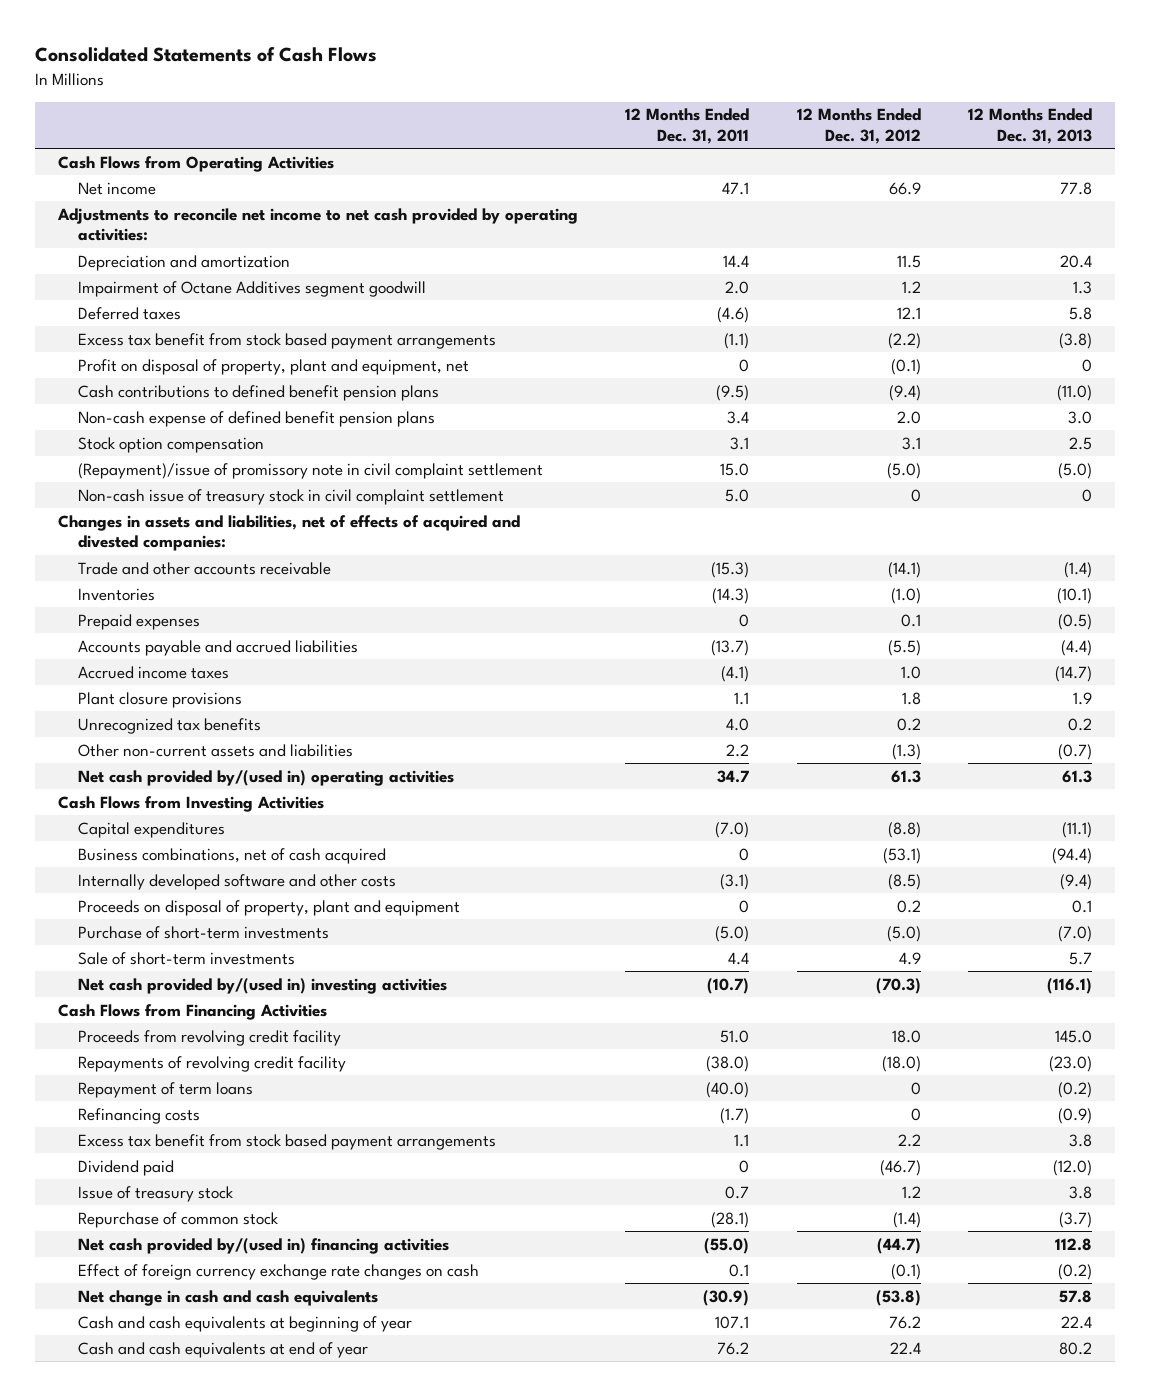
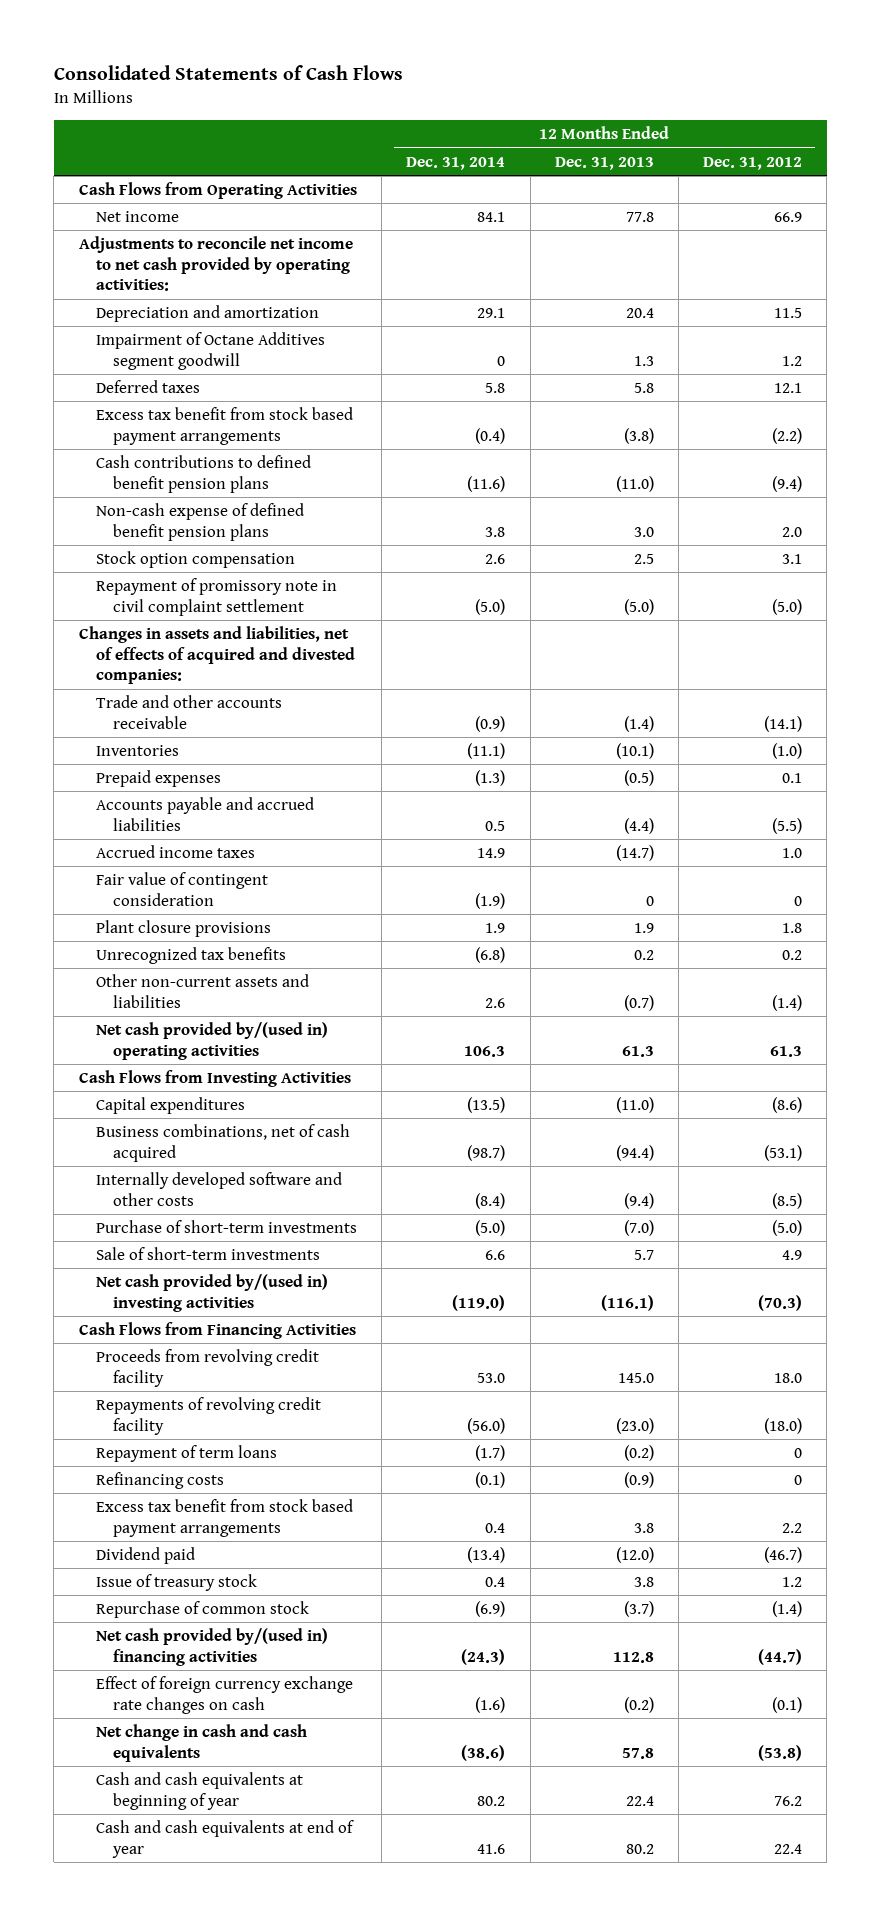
[625,108,750,145] 12 Months Ended Dec. 31, 2011 -> none
none -> [406,156,506,170] Dec. 31, 2014
[78,358,470,375] Profit on disposal of property, plant and equipment, net -> none
[78,488,505,505] Non-cash issue of treasury stock in civil complaint settlement -> none
[78,462,544,479] (Repayment)/issue of promissory note in civil complaint settlement -> [95,578,337,616] Repayment of promissory note in civil complaint settlement
none -> [95,872,268,906] Fair value of contingent consideration
[891,743,921,760] (1.3) -> [772,994,803,1011] (1.4)
[887,821,921,838] (8.8) -> [772,1097,803,1114] (8.6)
[1061,821,1092,838] (11.1) -> [615,1097,654,1114] (11.0)
[78,899,461,916] Proceeds on disposal of property, plant and equipment -> none

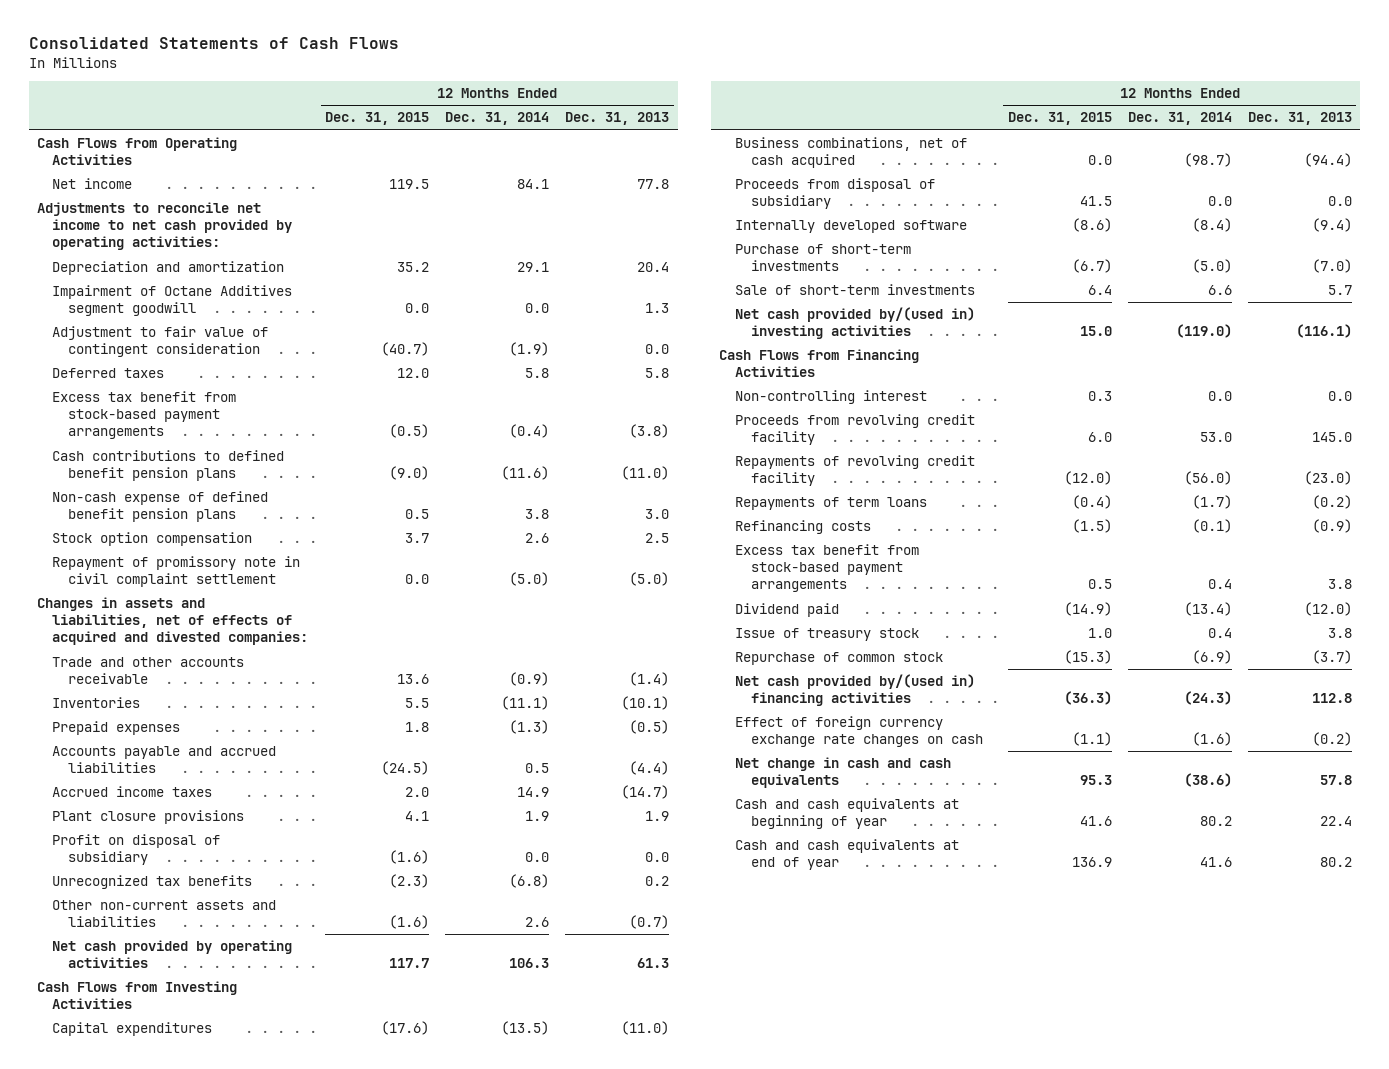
[703,156,803,170] Dec. 31, 2012 -> none
none -> [324,112,429,126] Dec. 31, 2015
[497,355,506,366] 0 -> [525,303,550,314] 0.0
none -> [52,326,269,358] Adjustment to fair value of contingent consideration
[95,407,353,445] Excess tax benefit from stock based payment arrangements -> [52,391,237,440] Excess tax benefit from stock-based payment arrangements
[95,872,268,906] Fair value of contingent consideration -> none
none -> [52,834,221,866] Profit on disposal of subsidiary
[95,1022,328,1060] Net cash provided by/(used in) operating activities -> [52,940,293,969] Net cash provided by operating activities
none -> [735,178,936,210] Proceeds from disposal of subsidiary
[95,1172,342,1206] Internally developed software and other costs -> [735,220,968,234] Internally developed software
none -> [735,390,928,405] Non-controlling interest
[95,1445,277,1463] Repayment of term loans -> [735,497,928,511] Repayments of term loans
[95,1499,353,1537] Excess tax benefit from stock based payment arrangements -> [735,544,920,593] Excess tax benefit from stock-based payment arrangements

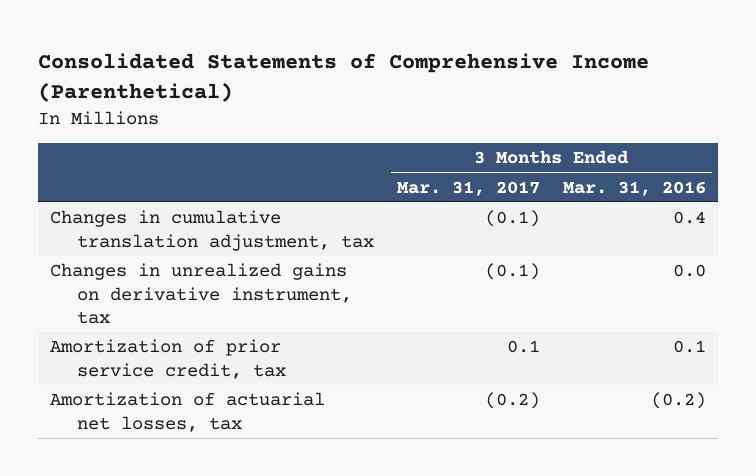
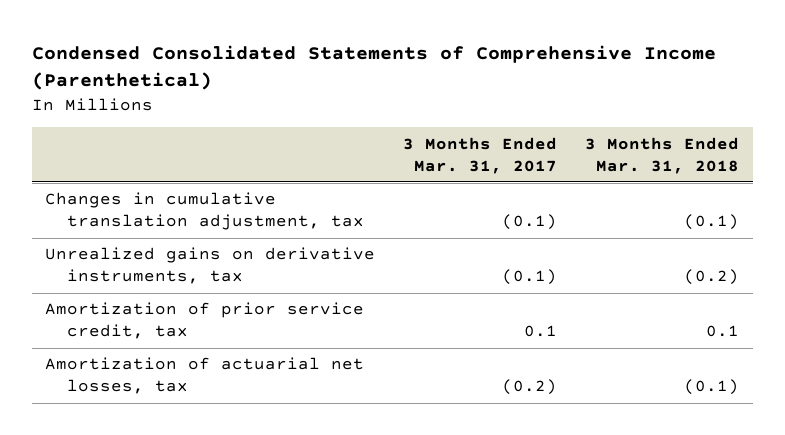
[38,52,650,102] Consolidated Statements of Comprehensive Income (Parenthetical) -> [31,44,716,90] Condensed Consolidated Statements of Comprehensive Income (Parenthetical)
[562,180,706,196] Mar. 31, 2016 -> none
none -> [585,136,740,174] 3 Months Ended Mar. 31, 2018
[49,263,352,325] Changes in unrealized gains on derivative instrument, tax -> [45,247,376,285] Unrealized gains on derivative instruments, tax

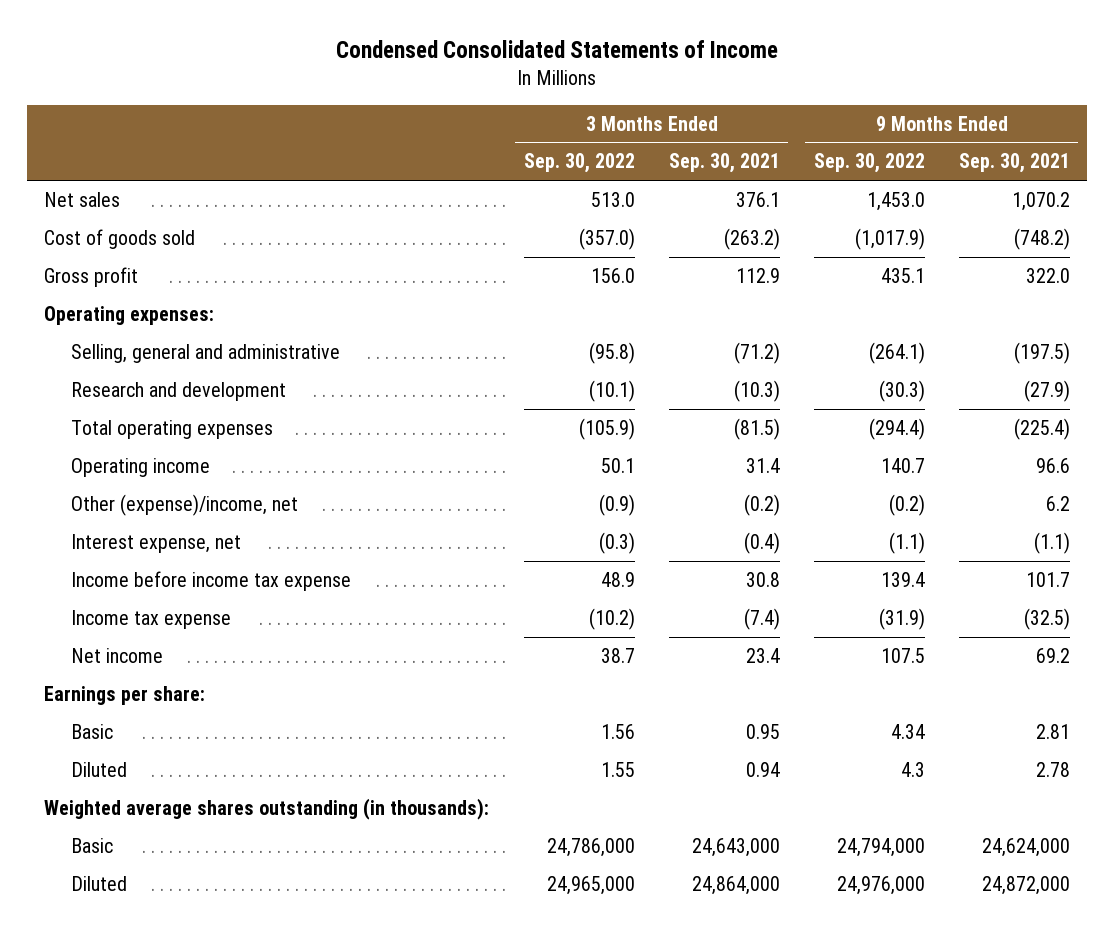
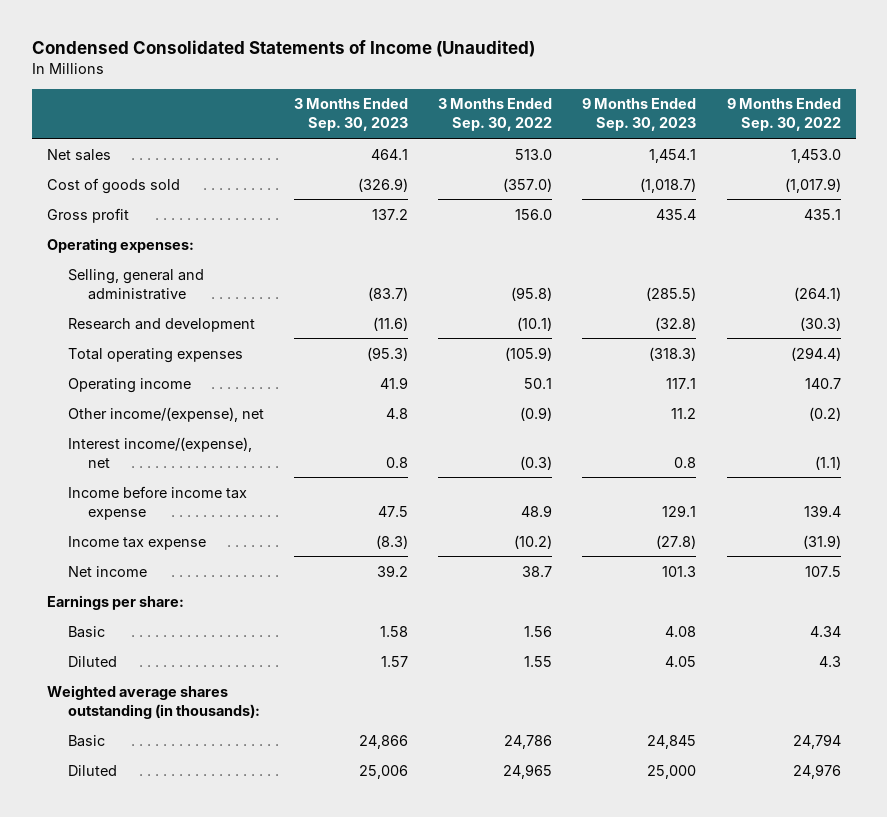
[336,40,779,59] Condensed Consolidated Statements of Income -> [31,40,535,58] Condensed Consolidated Statements of Income (Unaudited)
[668,153,780,174] Sep. 30, 2021 -> none
[958,153,1070,174] Sep. 30, 2021 -> none
none -> [293,98,408,132] 3 Months Ended Sep. 30, 2023
none -> [582,98,697,132] 9 Months Ended Sep. 30, 2023
[70,493,298,516] Other (expense)/income, net -> [67,406,264,422] Other income/(expense), net
[70,533,241,553] Interest expense, net -> [67,436,252,468] Interest income/(expense), net
[546,837,635,857] 24,786,000 -> [504,734,553,749] 24,786
[836,837,925,857] 24,794,000 -> [792,733,841,749] 24,794
[546,875,635,895] 24,965,000 -> [503,763,553,779] 24,965
[836,875,925,895] 24,976,000 -> [792,763,841,779] 24,976

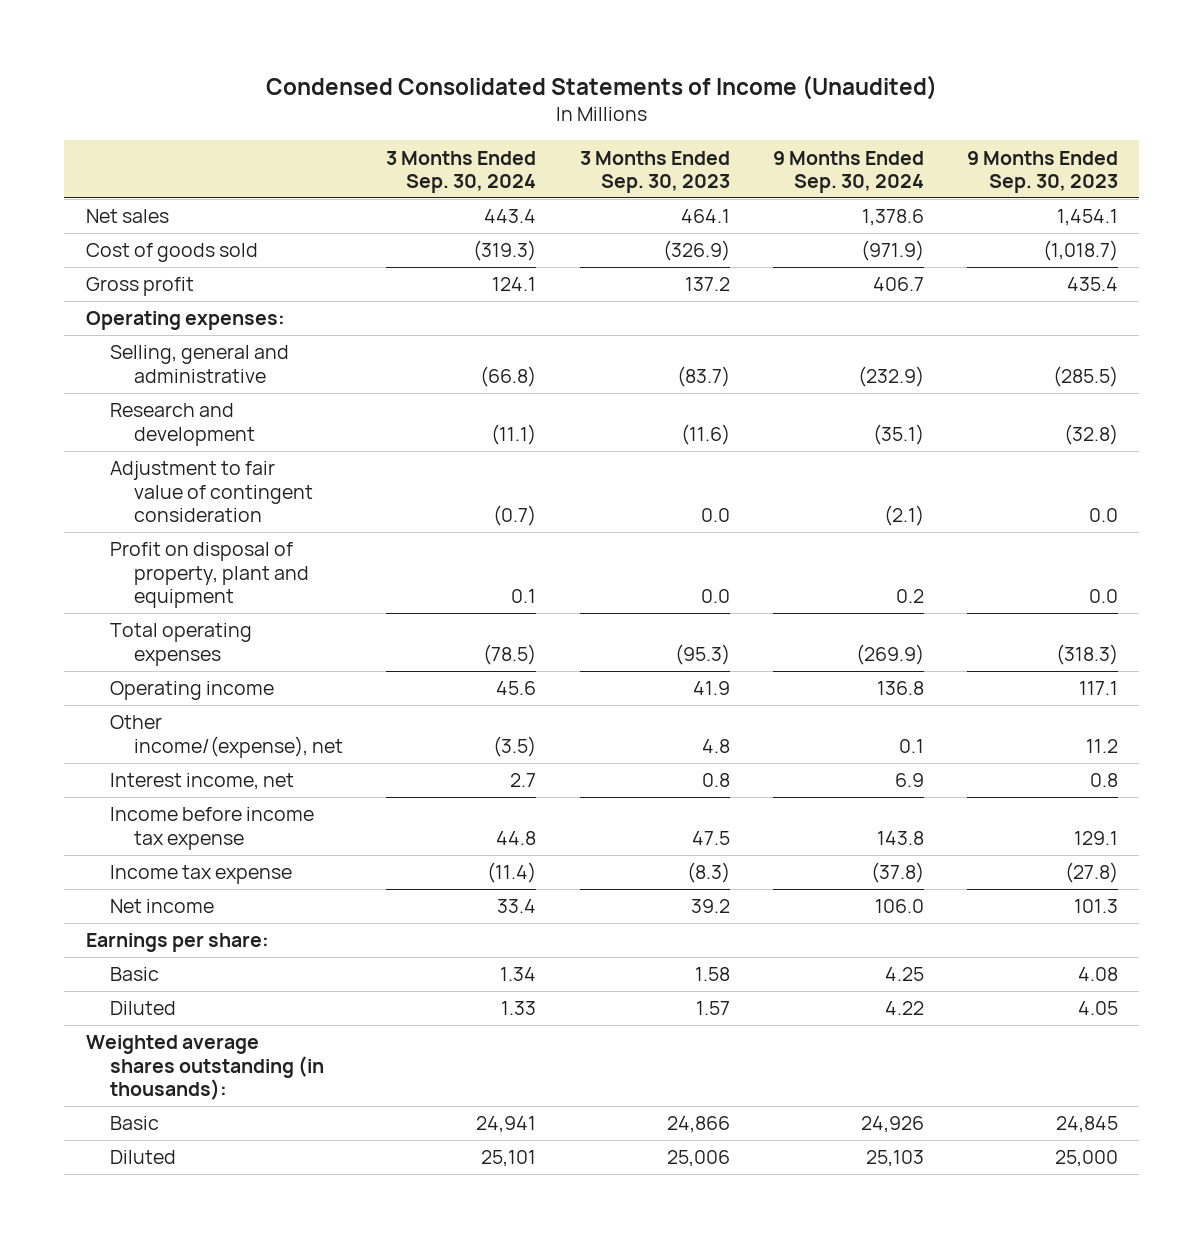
[438,98,553,132] 3 Months Ended Sep. 30, 2022 -> none
[726,98,841,132] 9 Months Ended Sep. 30, 2022 -> none
none -> [386,150,537,193] 3 Months Ended Sep. 30, 2024
none -> [772,150,924,193] 9 Months Ended Sep. 30, 2024
none -> [110,461,314,522] Adjustment to fair value of contingent consideration
none -> [110,542,310,608] Profit on disposal of property, plant and equipment
[67,436,252,468] Interest income/(expense), net -> [110,773,295,791] Interest income, net

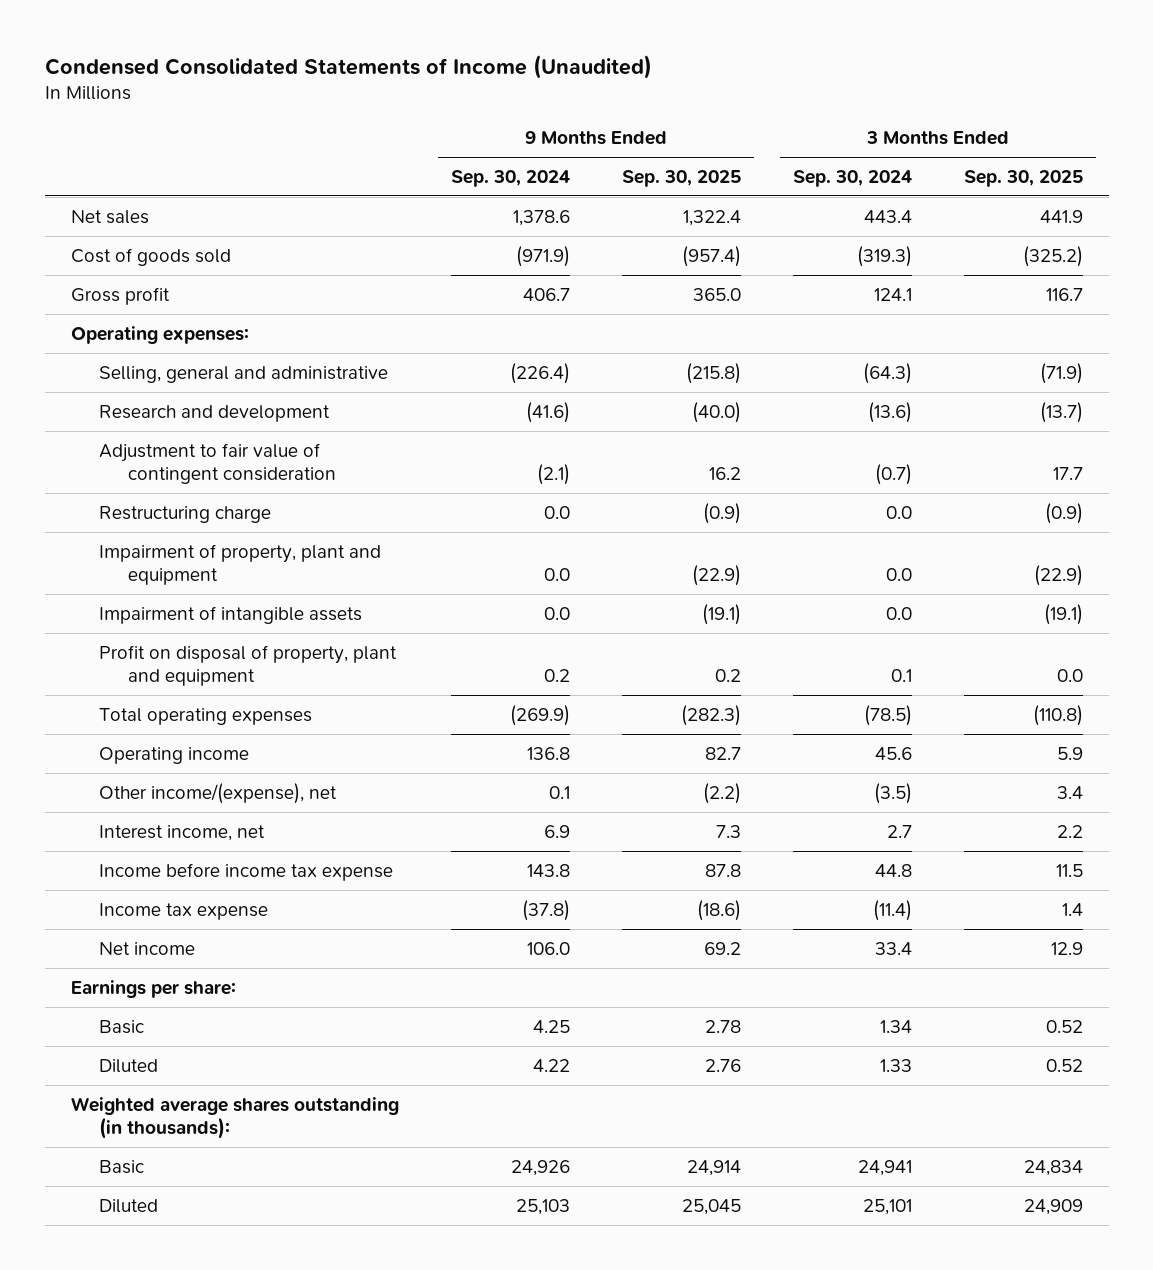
[579,150,730,193] 3 Months Ended Sep. 30, 2023 -> none
[966,150,1118,193] 9 Months Ended Sep. 30, 2023 -> none
none -> [621,169,741,187] Sep. 30, 2025
none -> [963,169,1083,187] Sep. 30, 2025
[480,365,537,387] (66.8) -> [862,362,912,384] (64.3)
[857,365,924,387] (232.9) -> [509,362,570,384] (226.4)
[491,423,537,445] (11.1) -> [867,401,912,423] (13.6)
[872,423,924,445] (35.1) -> [525,401,570,423] (41.6)
none -> [99,505,272,523] Restructuring charge
none -> [99,543,382,586] Impairment of property, plant and equipment
none -> [99,605,363,624] Impairment of intangible assets

